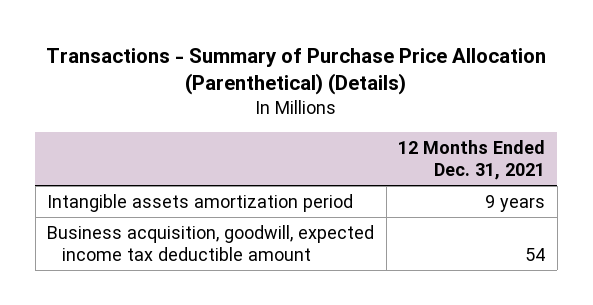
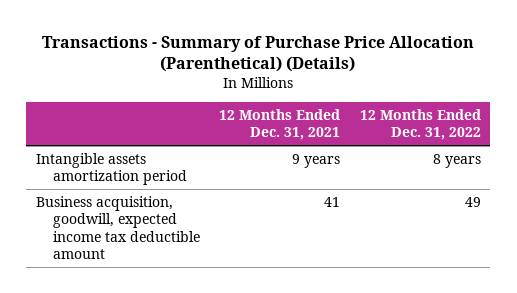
none -> [359,108,481,141] 12 Months Ended Dec. 31, 2022
[525,247,546,261] 54 -> [324,196,341,207] 41

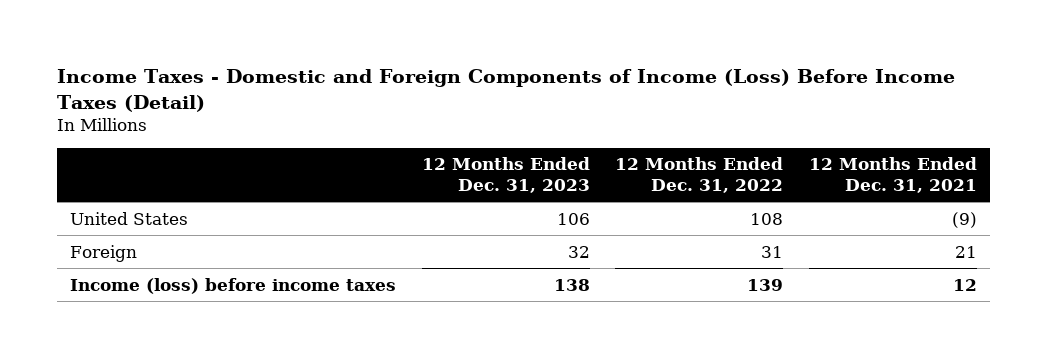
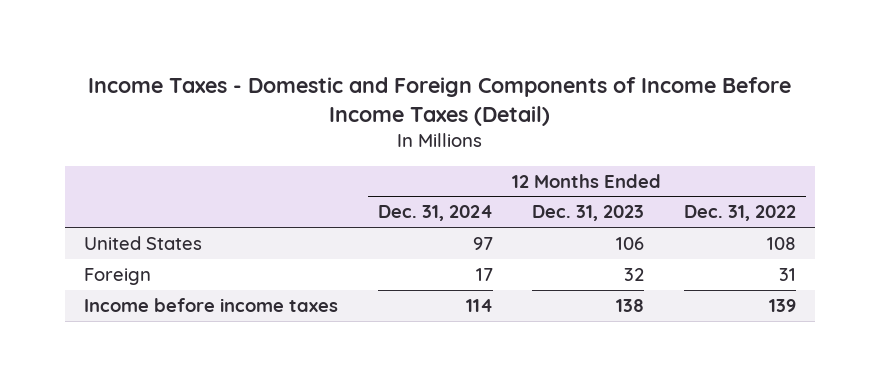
[57,68,956,112] Income Taxes - Domestic and Foreign Components of Income (Loss) Before Income Taxes (Detail) -> [88,77,792,127] Income Taxes - Domestic and Foreign Components of Income Before Income Taxes (Detail)
[809,157,978,193] 12 Months Ended Dec. 31, 2021 -> none
none -> [377,205,493,222] Dec. 31, 2024
[69,277,396,294] Income (loss) before income taxes -> [84,297,339,312] Income before income taxes

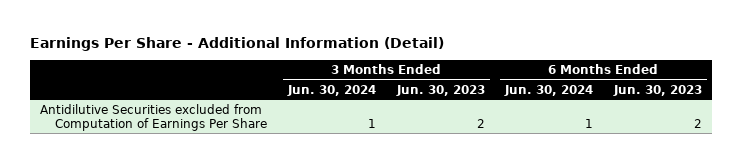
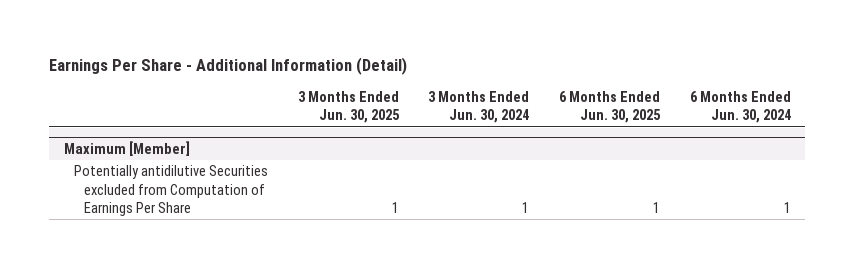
[395,84,485,96] Jun. 30, 2023 -> none
[612,84,702,96] Jun. 30, 2023 -> none
none -> [297,91,400,124] 3 Months Ended Jun. 30, 2025
none -> [558,91,661,124] 6 Months Ended Jun. 30, 2025
none -> [63,140,190,156] Maximum [Member]
[40,104,268,132] Antidilutive Securities excluded from Computation of Earnings Per Share -> [73,165,268,217] Potentially antidilutive Securities excluded from Computation of Earnings Per Share

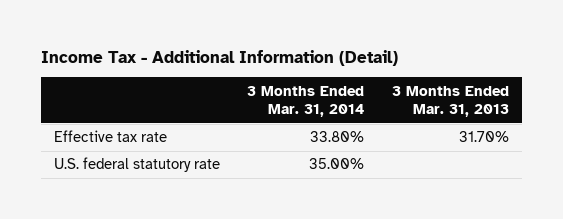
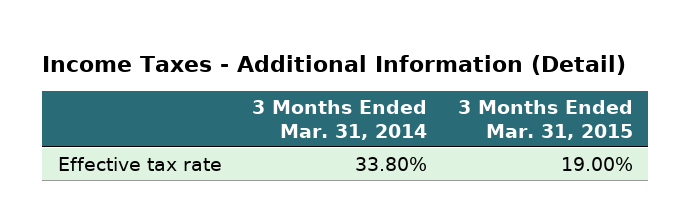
[40,49,398,66] Income Tax - Additional Information (Detail) -> [42,55,627,76] Income Taxes - Additional Information (Detail)
[391,85,509,117] 3 Months Ended Mar. 31, 2013 -> none
none -> [458,100,634,140] 3 Months Ended Mar. 31, 2015
[54,157,221,173] U.S. federal statutory rate -> none

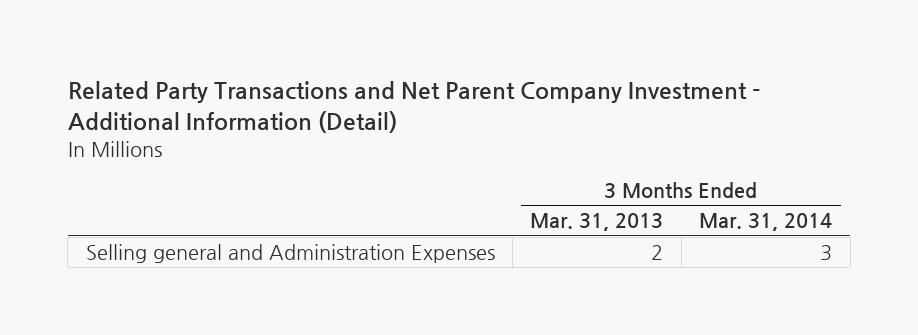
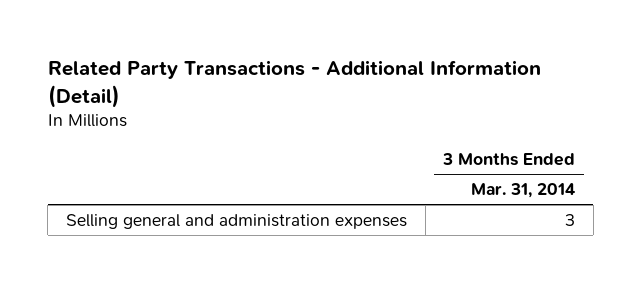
[67,81,760,134] Related Party Transactions and Net Parent Company Investment - Additional Information (Detail) -> [47,60,541,108] Related Party Transactions - Additional Information (Detail)
[530,213,664,232] Mar. 31, 2013 -> none
[85,243,495,263] Selling general and Administration Expenses -> [65,214,407,230] Selling general and administration expenses

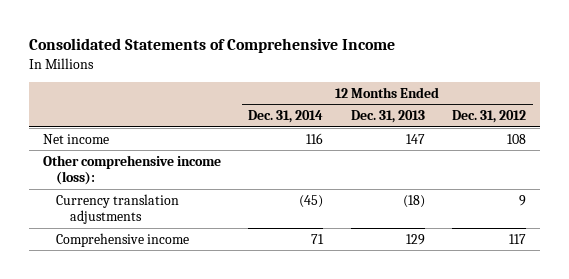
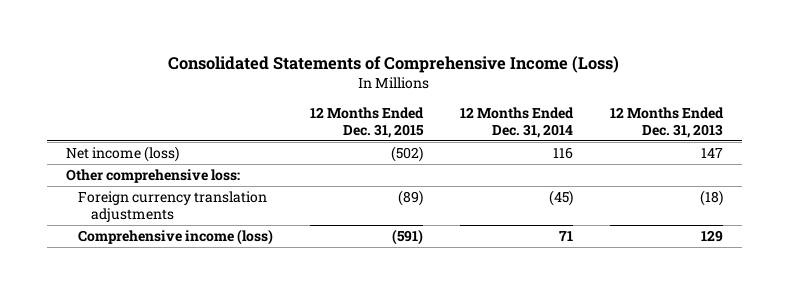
[29,38,396,54] Consolidated Statements of Comprehensive Income -> [168,56,620,74] Consolidated Statements of Comprehensive Income (Loss)
[452,110,527,124] Dec. 31, 2012 -> none
none -> [310,107,425,139] 12 Months Ended Dec. 31, 2015
[43,133,110,144] Net income -> [65,146,179,163] Net income (loss)
[43,154,222,186] Other comprehensive income (loss): -> [65,169,240,184] Other comprehensive loss:
[56,193,180,225] Currency translation adjustments -> [78,191,268,222] Foreign currency translation adjustments
[56,232,190,247] Comprehensive income -> [78,229,274,246] Comprehensive income (loss)

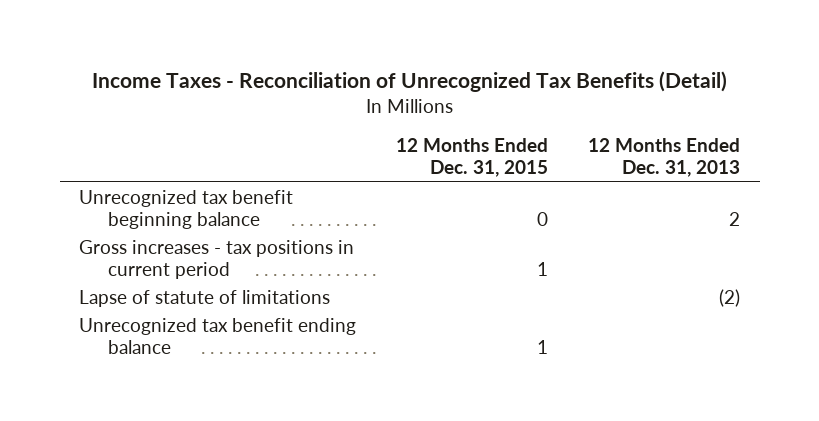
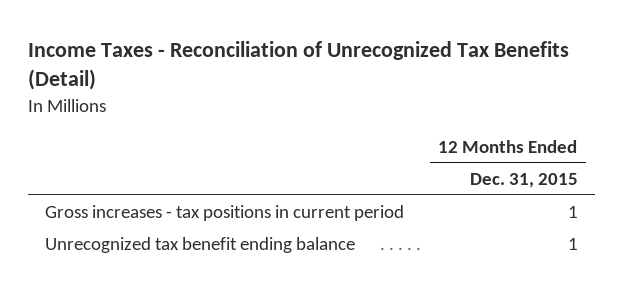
[587,138,740,178] 12 Months Ended Dec. 31, 2013 -> none
[79,189,294,229] Unrecognized tax benefit beginning balance -> none
[79,289,331,307] Lapse of statute of limitations -> none

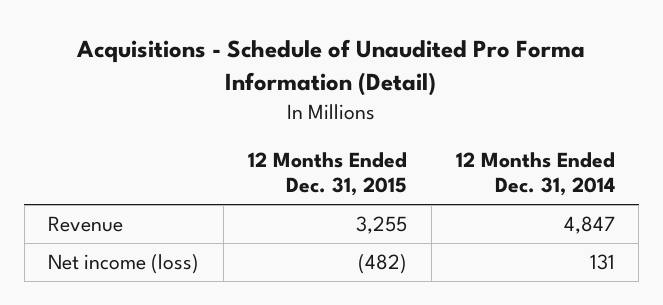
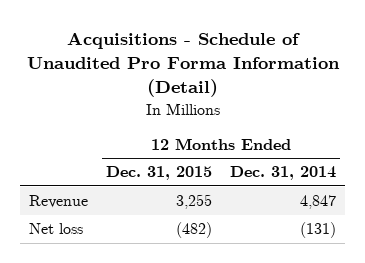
[48,254,200,275] Net income (loss) -> [29,223,84,235] Net loss
[589,254,615,271] 131 -> [299,222,336,239] (131)

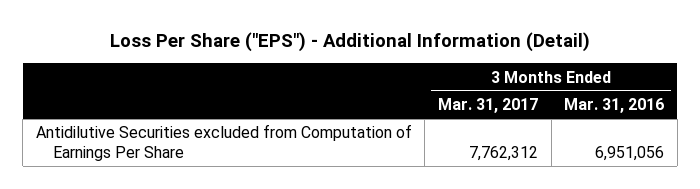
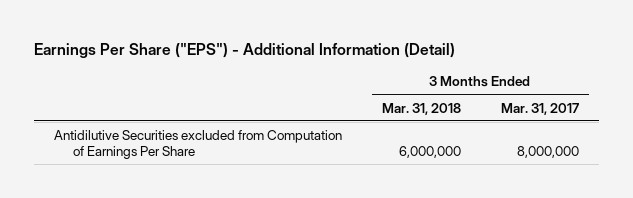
[110,32,591,53] Loss Per Share ("EPS") - Additional Information (Detail) -> [34,42,456,58] Earnings Per Share ("EPS") - Additional Information (Detail)
[564,98,665,114] Mar. 31, 2016 -> none
none -> [382,102,462,115] Mar. 31, 2018
[469,145,539,161] 7,762,312 -> [516,145,579,158] 8,000,000

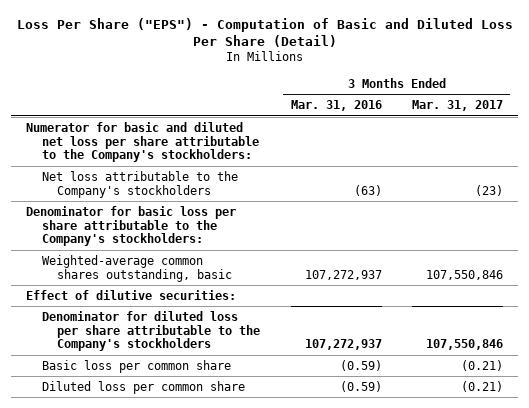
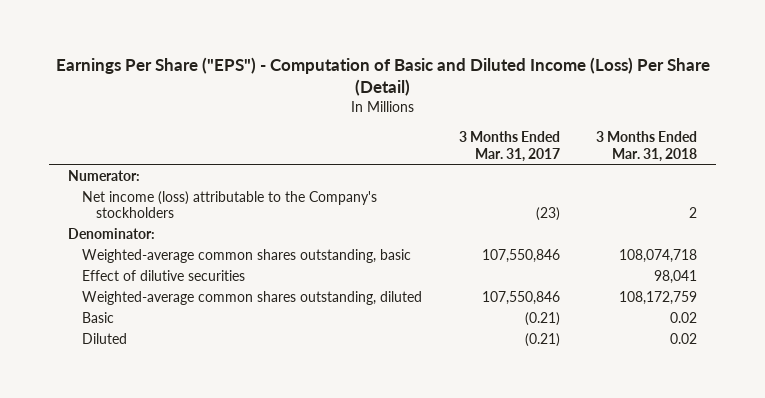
[16,17,513,48] Loss Per Share ("EPS") - Computation of Basic and Diluted Loss Per Share (Detail) -> [55,57,710,97] Earnings Per Share ("EPS") - Computation of Basic and Diluted Income (Loss) Per Share (Detail)
[290,100,382,112] Mar. 31, 2016 -> none
none -> [596,131,698,162] 3 Months Ended Mar. 31, 2018
[26,121,259,163] Numerator for basic and diluted net loss per share attributable to the Company's stockholders: -> [67,169,140,181] Numerator:
[41,170,238,198] Net loss attributable to the Company's stockholders -> [81,190,377,219] Net income (loss) attributable to the Company's stockholders
[26,205,237,247] Denominator for basic loss per share attributable to the Company's stockholders: -> [67,227,155,239] Denominator:
[26,289,237,300] Effect of dilutive securities: -> [81,269,245,281] Effect of dilutive securities
[41,310,261,352] Denominator for diluted loss per share attributable to the Company's stockholders -> [81,290,422,305] Weighted-average common shares outstanding, diluted
[41,359,231,373] Basic loss per common share -> [81,311,114,323] Basic
[41,380,245,394] Diluted loss per common share -> [81,332,127,344] Diluted

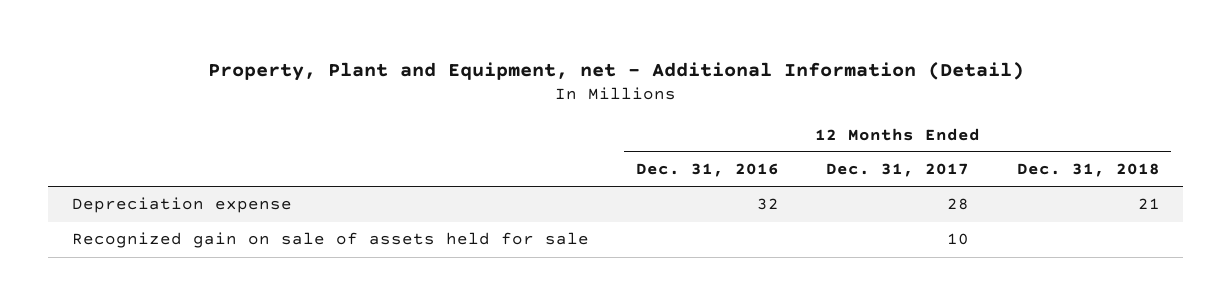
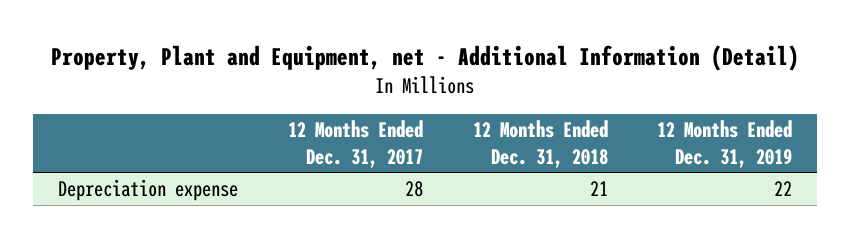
[636,163,780,178] Dec. 31, 2016 -> none
none -> [657,120,793,168] 12 Months Ended Dec. 31, 2019
[71,232,589,249] Recognized gain on sale of assets held for sale -> none

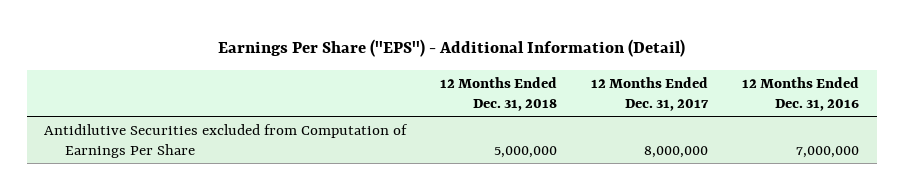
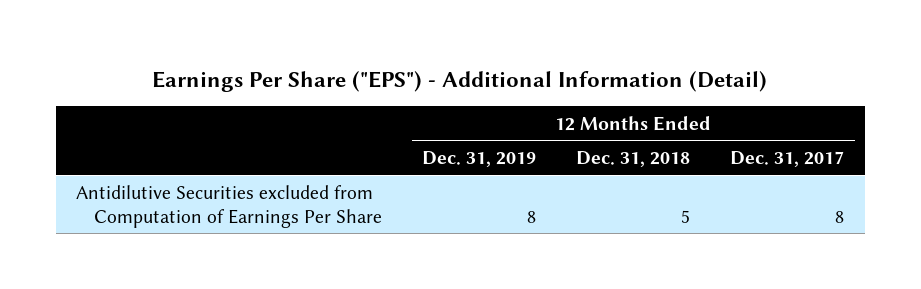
[742,76,860,112] 12 Months Ended Dec. 31, 2016 -> none
none -> [421,150,536,167] Dec. 31, 2019
[494,146,558,159] 5,000,000 -> [681,209,691,223] 5
[644,146,709,159] 8,000,000 -> [835,210,845,223] 8

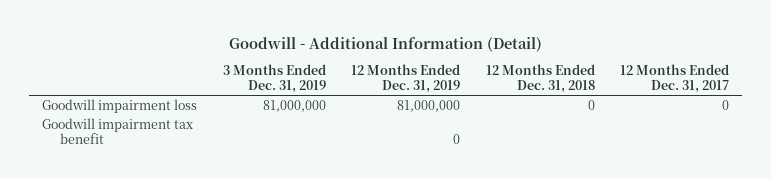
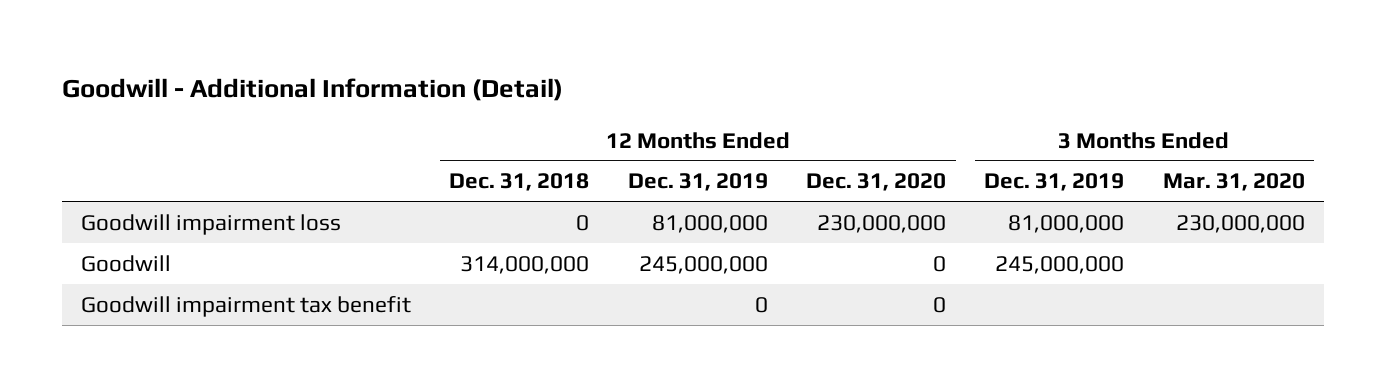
[620,64,730,94] 12 Months Ended Dec. 31, 2017 -> none
none -> [805,173,946,192] Dec. 31, 2020
none -> [1162,173,1305,192] Mar. 31, 2020
none -> [80,254,171,272] Goodwill

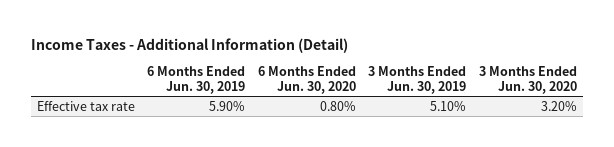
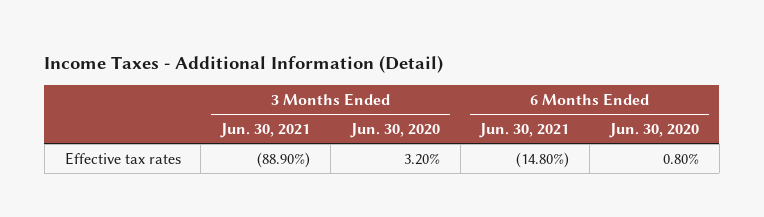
[147,66,246,95] 6 Months Ended Jun. 30, 2019 -> none
[368,66,467,95] 3 Months Ended Jun. 30, 2019 -> none
none -> [220,122,311,138] Jun. 30, 2021
none -> [479,122,570,138] Jun. 30, 2021
[36,100,135,111] Effective tax rate -> [64,151,181,165] Effective tax rates

